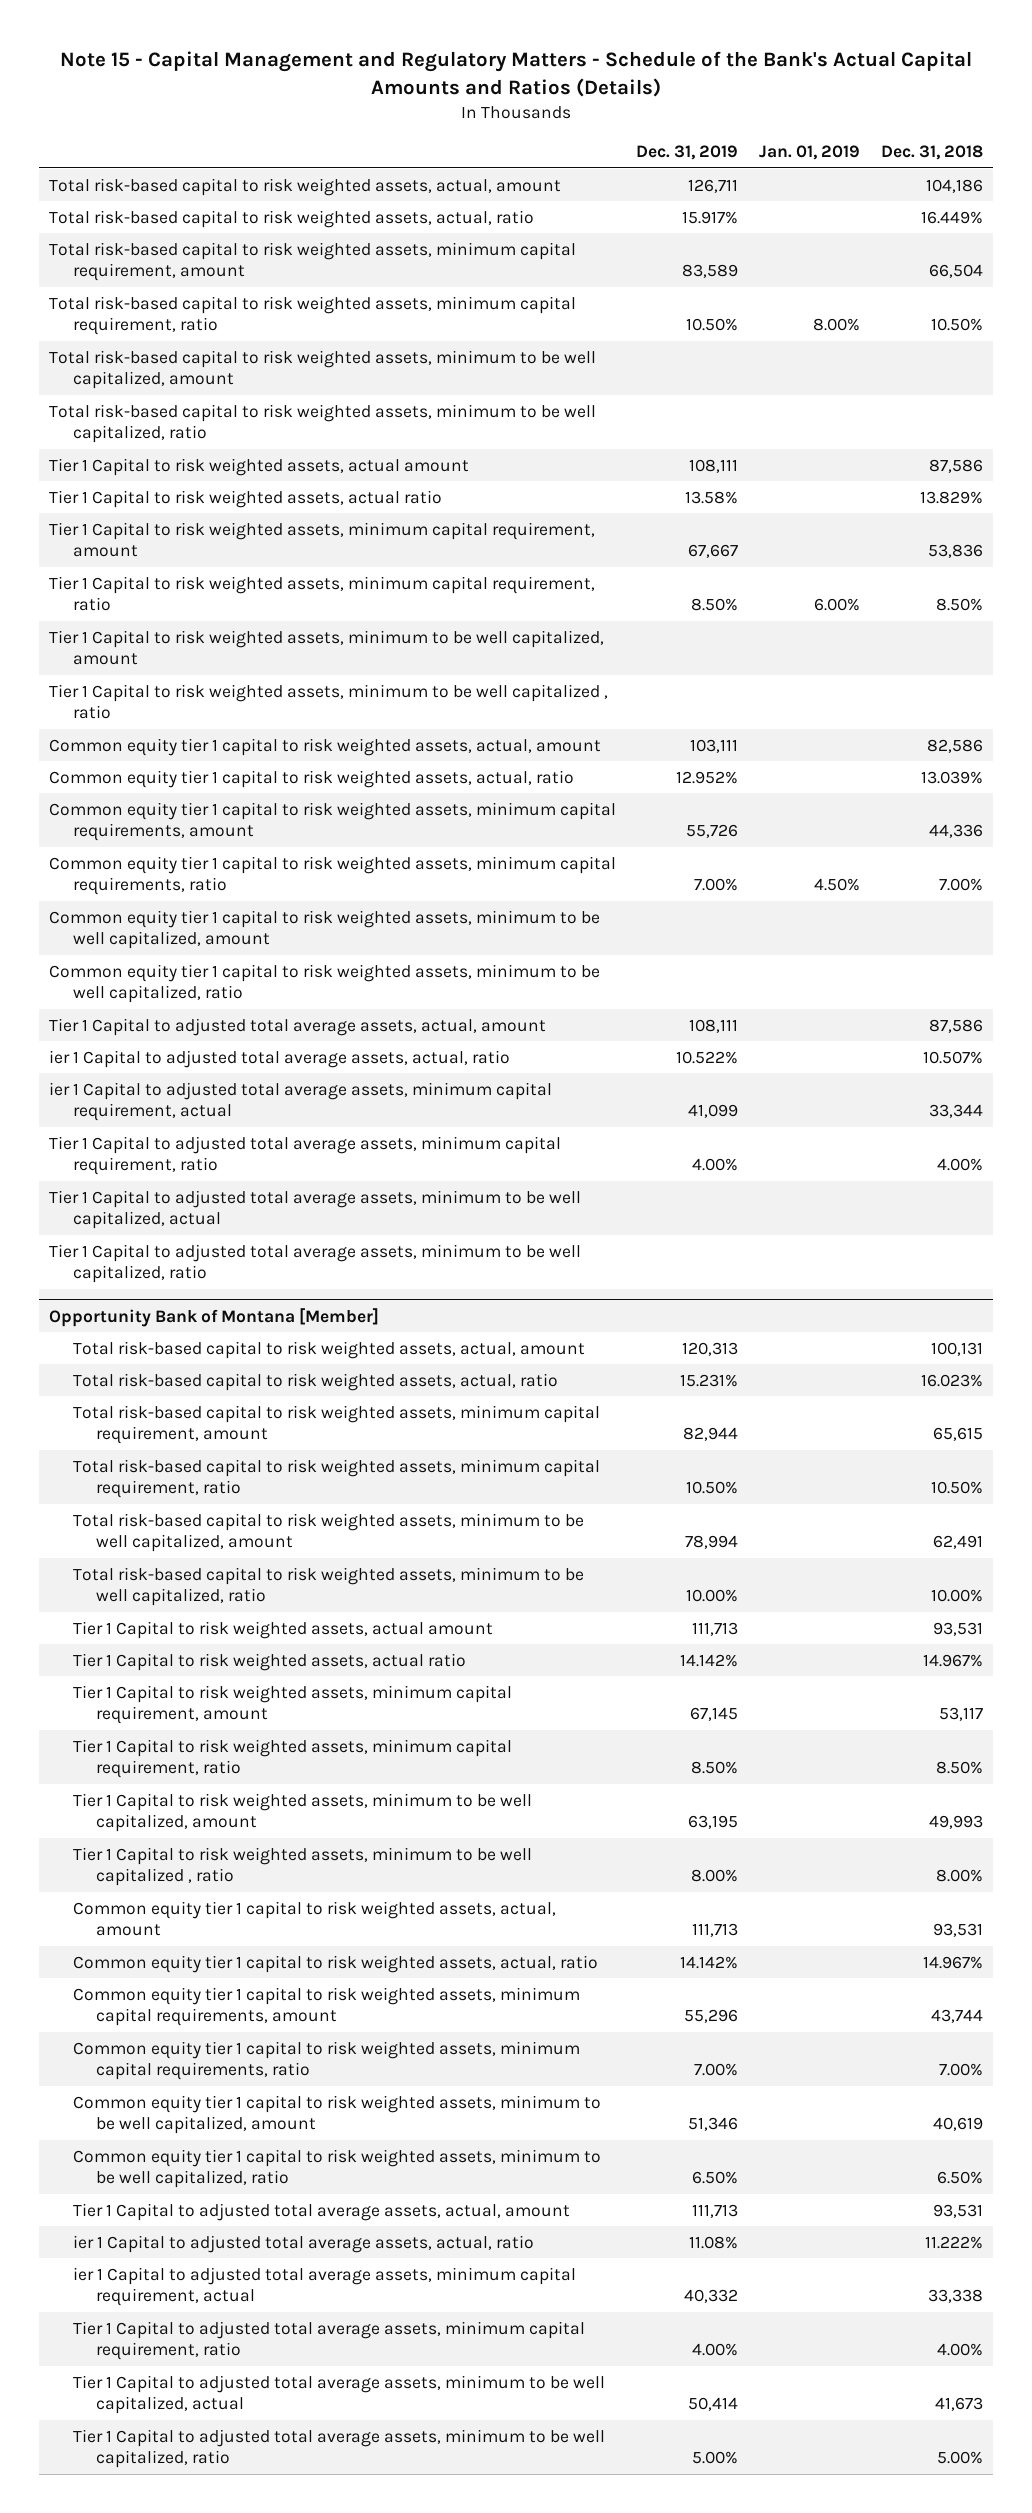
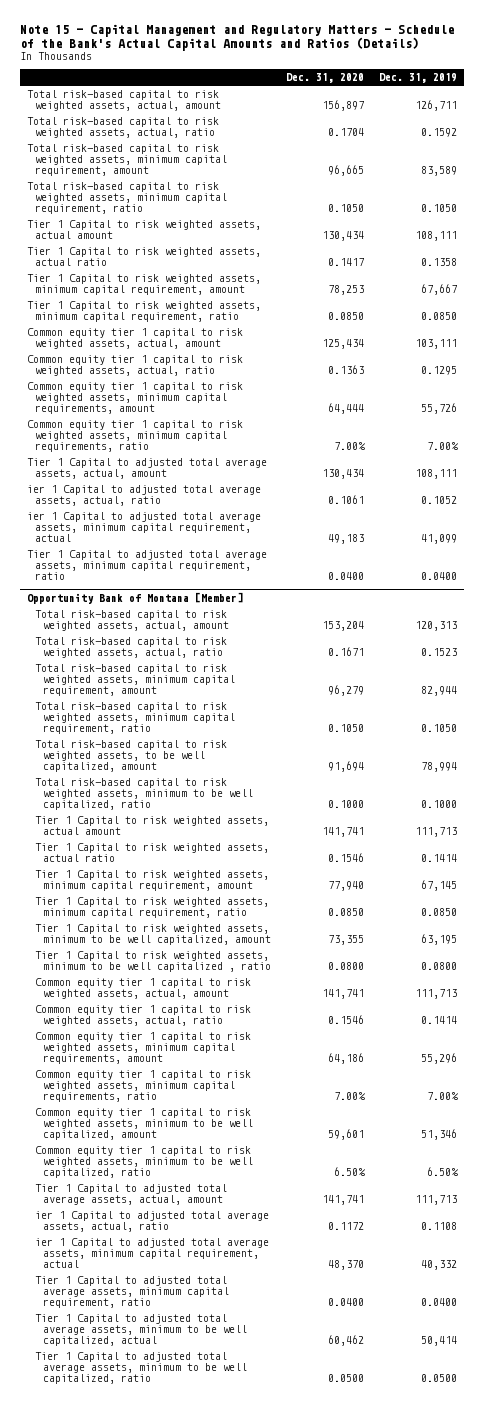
[759,145,861,161] Jan. 01, 2019 -> none
[880,145,983,161] Dec. 31, 2018 -> none
none -> [285,73,364,84] Dec. 31, 2020
[682,210,739,224] 15.917% -> [420,128,457,138] 0.1592
[48,349,596,390] Total risk-based capital to risk weighted assets, minimum to be well capitalized, amount -> none
[48,403,596,444] Total risk-based capital to risk weighted assets, minimum to be well capitalized, ratio -> none
[686,318,739,332] 10.50% -> [420,203,457,212] 0.1050
[685,490,739,504] 13.58% -> [420,258,457,267] 0.1358
[48,629,604,666] Tier 1 Capital to risk weighted assets, minimum to be well capitalized, amount -> none
[48,683,608,720] Tier 1 Capital to risk weighted assets, minimum to be well capitalized , ratio -> none
[691,598,739,612] 8.50% -> [420,312,457,321] 0.0850
[676,770,739,784] 12.952% -> [420,366,457,376] 0.1295
[48,909,600,950] Common equity tier 1 capital to risk weighted assets, minimum to be well capitalized, amount -> none
[48,963,600,1004] Common equity tier 1 capital to risk weighted assets, minimum to be well capitalized, ratio -> none
[676,1050,739,1064] 10.522% -> [420,496,457,505] 0.1052
[48,1189,581,1230] Tier 1 Capital to adjusted total average assets, minimum to be well capitalized, actual -> none
[48,1243,581,1284] Tier 1 Capital to adjusted total average assets, minimum to be well capitalized, ratio -> none
[692,1158,739,1172] 4.00% -> [420,571,457,580] 0.0400
[680,1373,739,1387] 15.231% -> [420,648,457,657] 0.1523
[686,1481,739,1495] 10.50% -> [420,723,457,732] 0.1050
[72,1512,584,1553] Total risk-based capital to risk weighted assets, minimum to be well capitalized, amount -> [34,740,227,772] Total risk-based capital to risk weighted assets, to be well capitalized, amount
[686,1589,739,1603] 10.00% -> [420,799,457,808] 0.1000
[680,1653,739,1667] 14.142% -> [420,854,457,863] 0.1414
[691,1761,739,1775] 8.50% -> [420,908,457,917] 0.0850
[691,1869,739,1883] 8.00% -> [420,962,457,971] 0.0800
[680,1955,739,1969] 14.142% -> [420,1016,457,1025] 0.1414
[689,2235,739,2249] 11.08% -> [420,1222,457,1231] 0.1108
[692,2343,739,2357] 4.00% -> [420,1297,457,1306] 0.0400
[692,2451,739,2465] 5.00% -> [420,1373,457,1382] 0.0500

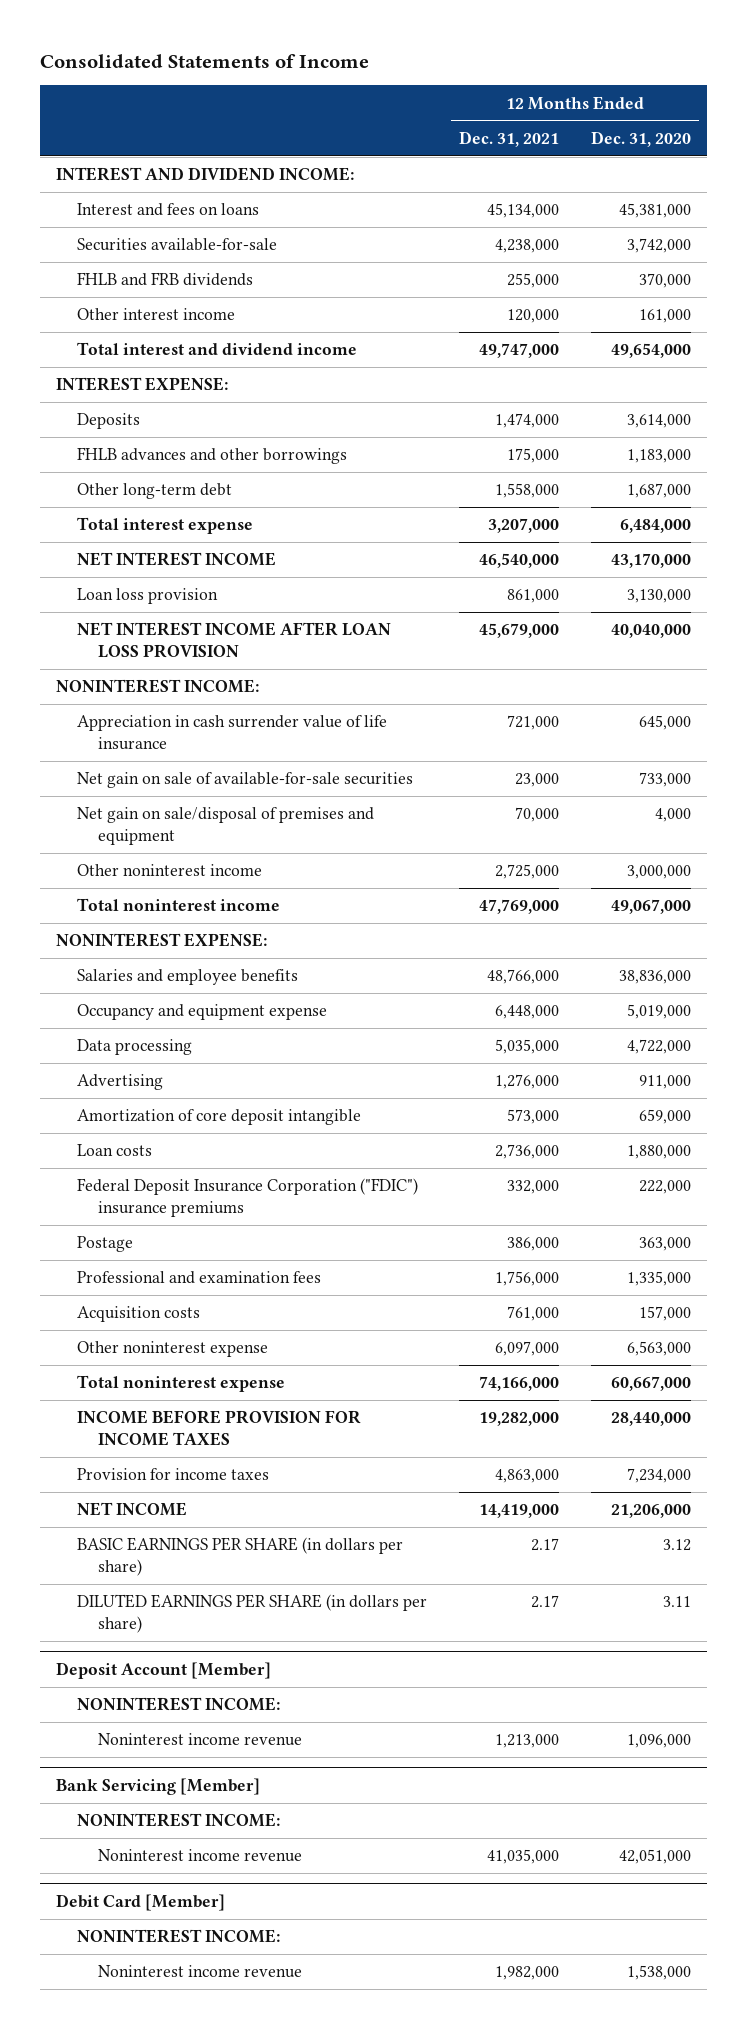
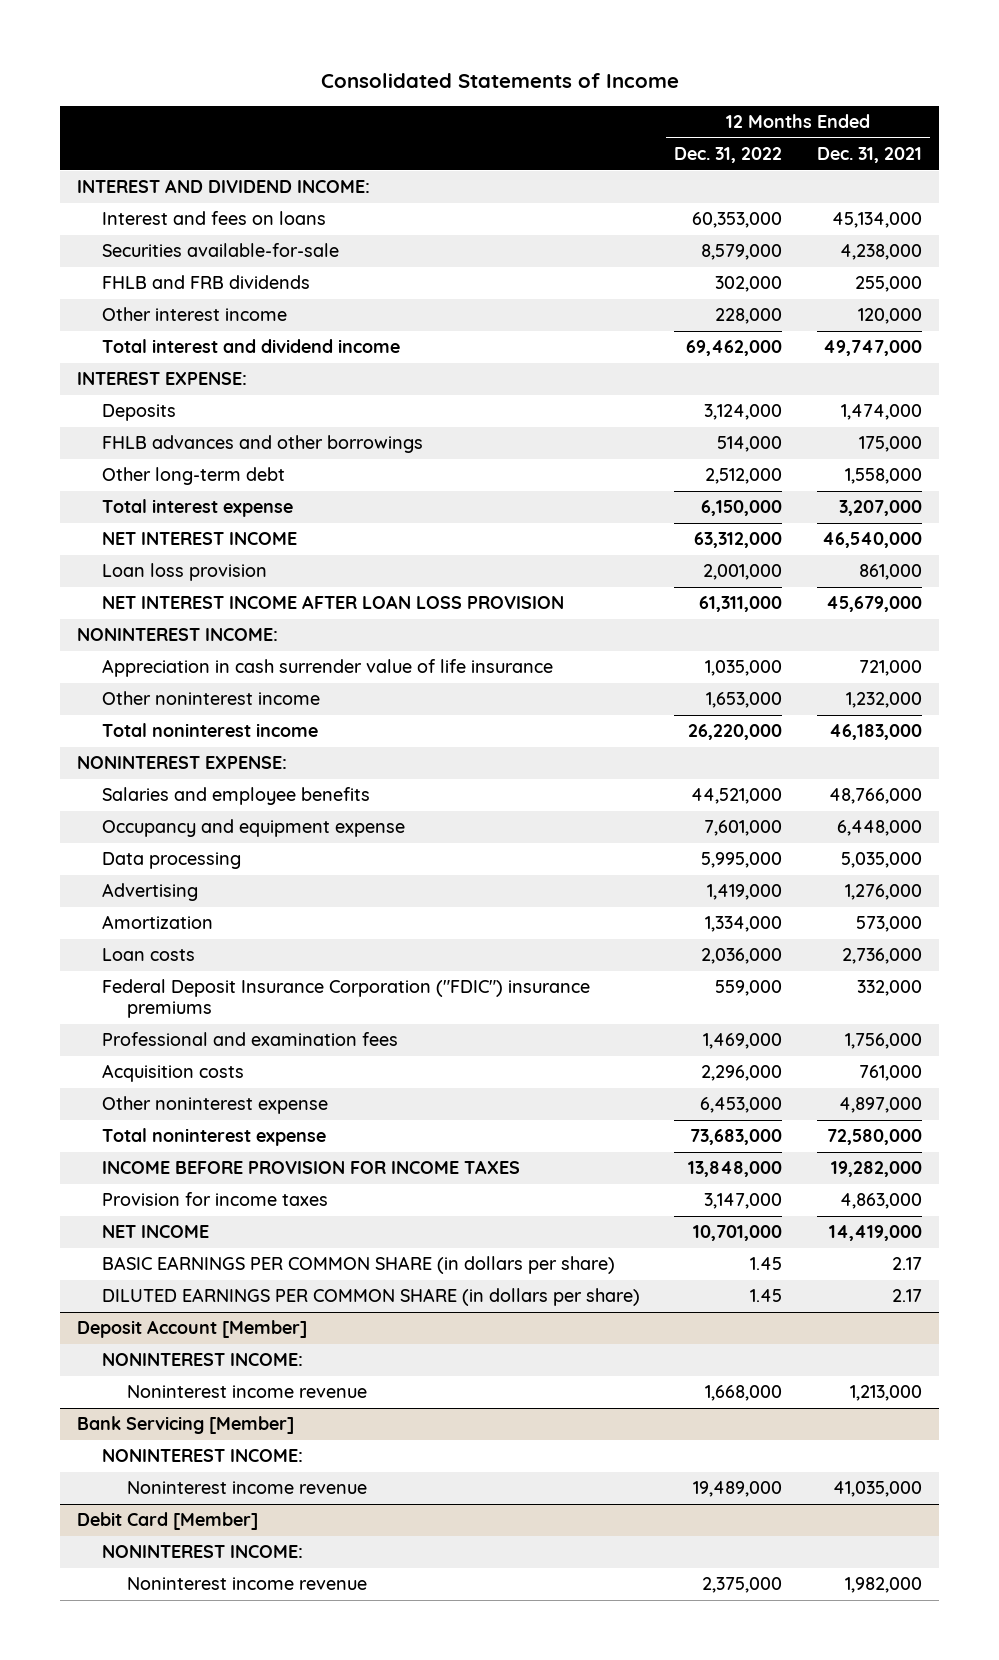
[591,131,692,148] Dec. 31, 2020 -> none
none -> [674,147,783,164] Dec. 31, 2022
[76,772,413,789] Net gain on sale of available-for-sale securities -> none
[76,807,374,845] Net gain on sale/disposal of premises and equipment -> none
[494,864,559,880] 2,725,000 -> [845,692,922,709] 1,232,000
[478,899,559,915] 47,769,000 -> [828,724,922,741] 46,183,000
[76,1109,361,1126] Amortization of core deposit intangible -> [102,915,214,930] Amortization
[76,1236,133,1253] Postage -> none
[494,1341,559,1357] 6,097,000 -> [838,1097,922,1114] 4,897,000
[478,1376,559,1392] 74,166,000 -> [826,1129,922,1146] 72,580,000
[76,1537,403,1576] BASIC EARNINGS PER SHARE (in dollars per share) -> [102,1256,616,1275] BASIC EARNINGS PER COMMON SHARE (in dollars per share)
[76,1594,427,1633] DILUTED EARNINGS PER SHARE (in dollars per share) -> [102,1288,641,1307] DILUTED EARNINGS PER COMMON SHARE (in dollars per share)

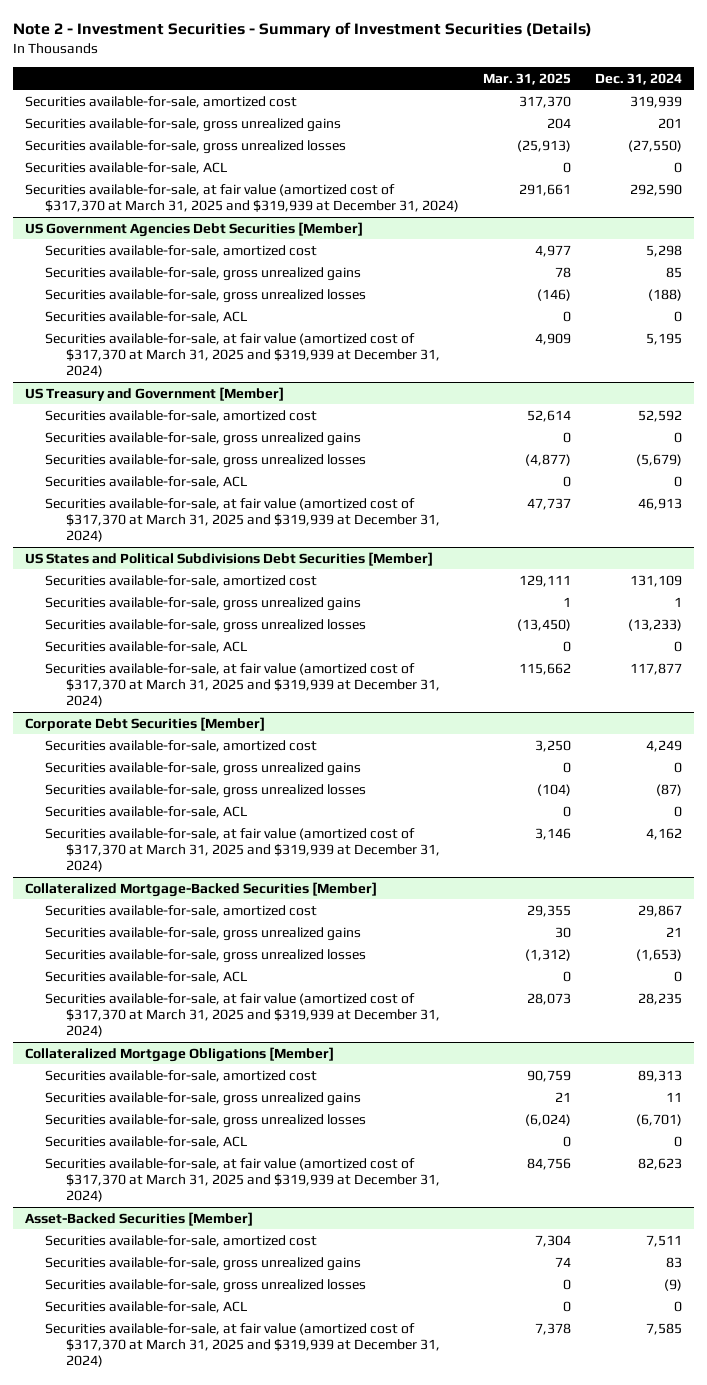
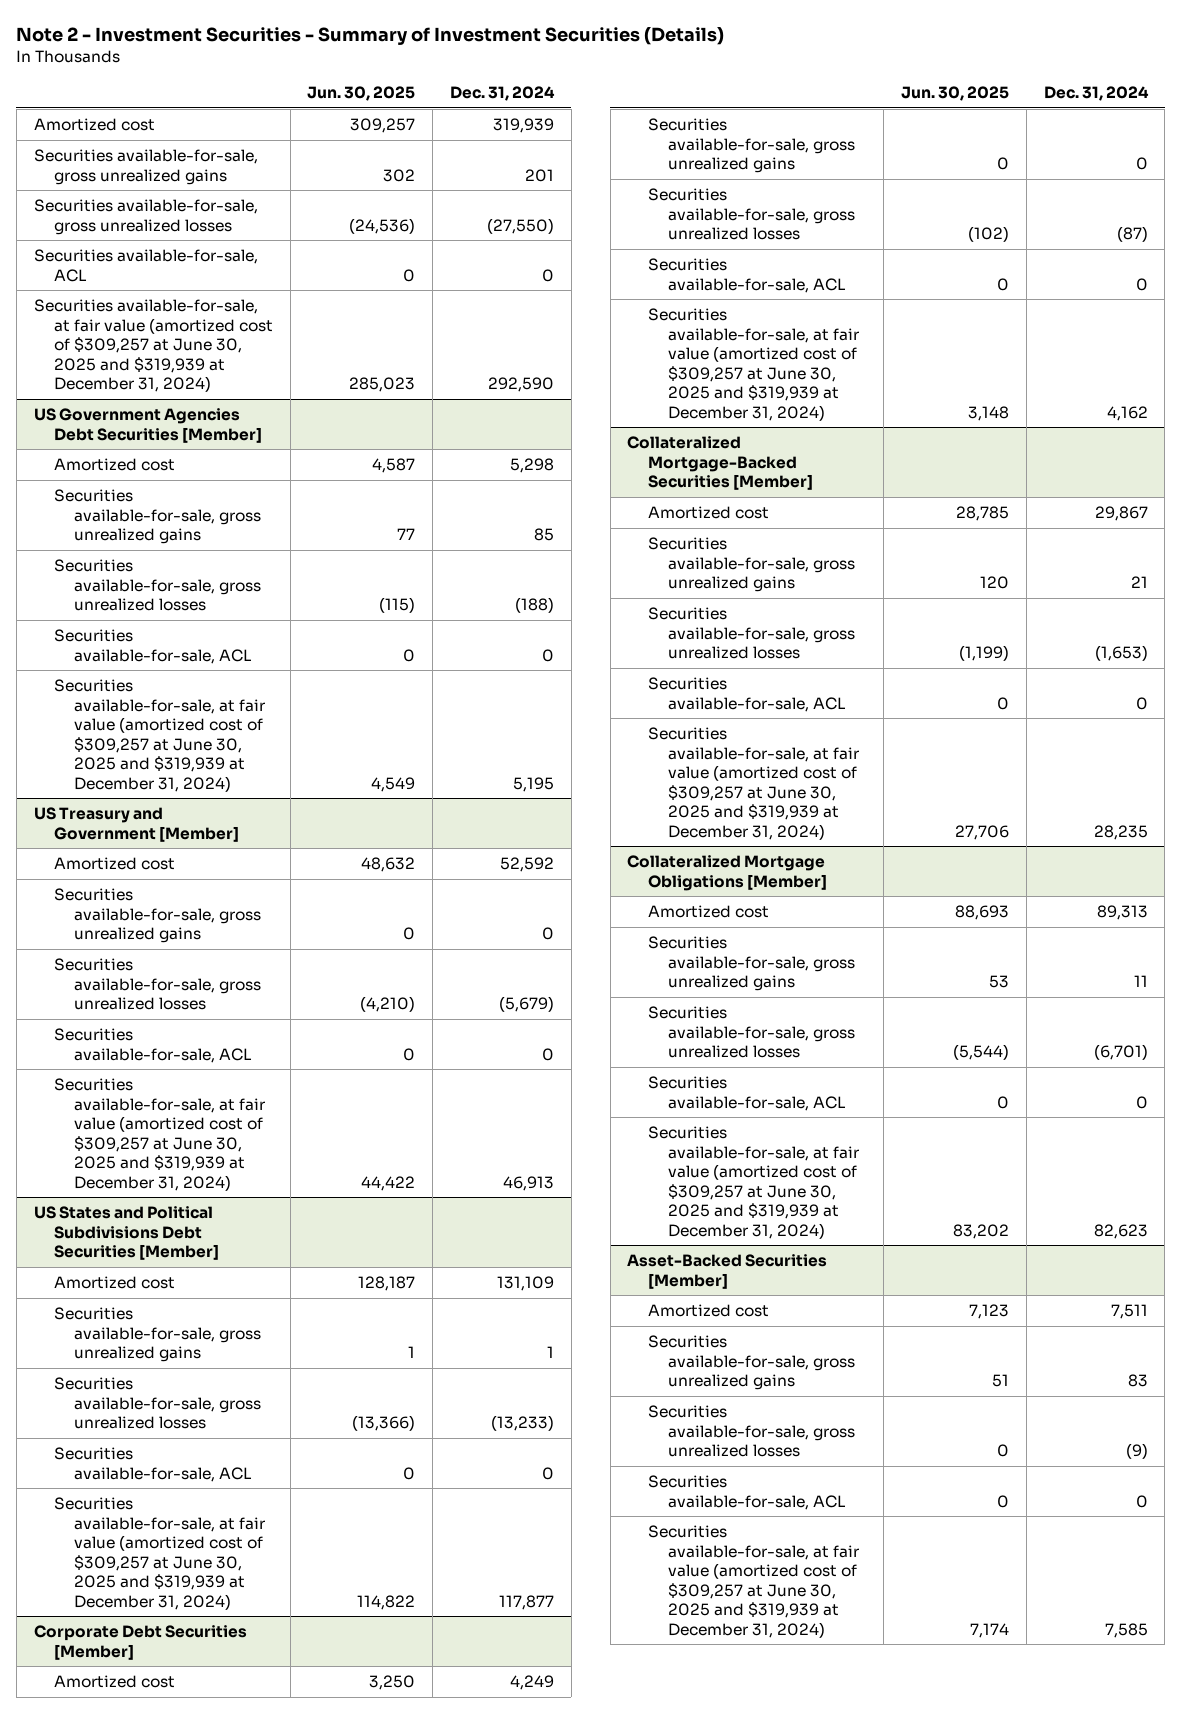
[483,72,572,85] Mar. 31, 2025 -> none
none -> [307,86,416,102] Jun. 30, 2025
[24,95,297,108] Securities available-for-sale, amortized cost -> [33,117,155,131] Amortized cost
[24,183,460,213] Securities available-for-sale, at fair value (amortized cost of $317,370 at March 31, 2025 and $319,939 at December 31, 2024) -> [33,298,273,393] Securities available-for-sale, at fair value (amortized cost of $309,257 at June 30, 2025 and $319,939 at December 31, 2024)
[45,244,318,257] Securities available-for-sale, amortized cost -> [53,457,175,471] Amortized cost
[45,332,441,378] Securities available-for-sale, at fair value (amortized cost of $317,370 at March 31, 2025 and $319,939 at December 31, 2024) -> [53,678,266,792] Securities available-for-sale, at fair value (amortized cost of $309,257 at June 30, 2025 and $319,939 at December 31, 2024)
[45,409,318,422] Securities available-for-sale, amortized cost -> [53,856,175,870] Amortized cost
[45,497,441,543] Securities available-for-sale, at fair value (amortized cost of $317,370 at March 31, 2025 and $319,939 at December 31, 2024) -> [53,1077,266,1191] Securities available-for-sale, at fair value (amortized cost of $309,257 at June 30, 2025 and $319,939 at December 31, 2024)
[45,574,318,587] Securities available-for-sale, amortized cost -> [53,1275,175,1289] Amortized cost
[45,662,441,708] Securities available-for-sale, at fair value (amortized cost of $317,370 at March 31, 2025 and $319,939 at December 31, 2024) -> [53,1496,266,1610] Securities available-for-sale, at fair value (amortized cost of $309,257 at June 30, 2025 and $319,939 at December 31, 2024)
[45,739,318,752] Securities available-for-sale, amortized cost -> [53,1674,175,1688] Amortized cost
[45,827,441,873] Securities available-for-sale, at fair value (amortized cost of $317,370 at March 31, 2025 and $319,939 at December 31, 2024) -> [647,307,859,421] Securities available-for-sale, at fair value (amortized cost of $309,257 at June 30, 2025 and $319,939 at December 31, 2024)
[45,904,318,917] Securities available-for-sale, amortized cost -> [647,505,769,519] Amortized cost
[45,992,441,1038] Securities available-for-sale, at fair value (amortized cost of $317,370 at March 31, 2025 and $319,939 at December 31, 2024) -> [647,726,859,840] Securities available-for-sale, at fair value (amortized cost of $309,257 at June 30, 2025 and $319,939 at December 31, 2024)
[45,1069,318,1082] Securities available-for-sale, amortized cost -> [647,904,769,918] Amortized cost
[45,1157,441,1203] Securities available-for-sale, at fair value (amortized cost of $317,370 at March 31, 2025 and $319,939 at December 31, 2024) -> [647,1125,859,1239] Securities available-for-sale, at fair value (amortized cost of $309,257 at June 30, 2025 and $319,939 at December 31, 2024)
[45,1234,318,1247] Securities available-for-sale, amortized cost -> [647,1303,769,1317] Amortized cost
[45,1322,441,1368] Securities available-for-sale, at fair value (amortized cost of $317,370 at March 31, 2025 and $319,939 at December 31, 2024) -> [647,1524,859,1638] Securities available-for-sale, at fair value (amortized cost of $309,257 at June 30, 2025 and $319,939 at December 31, 2024)

